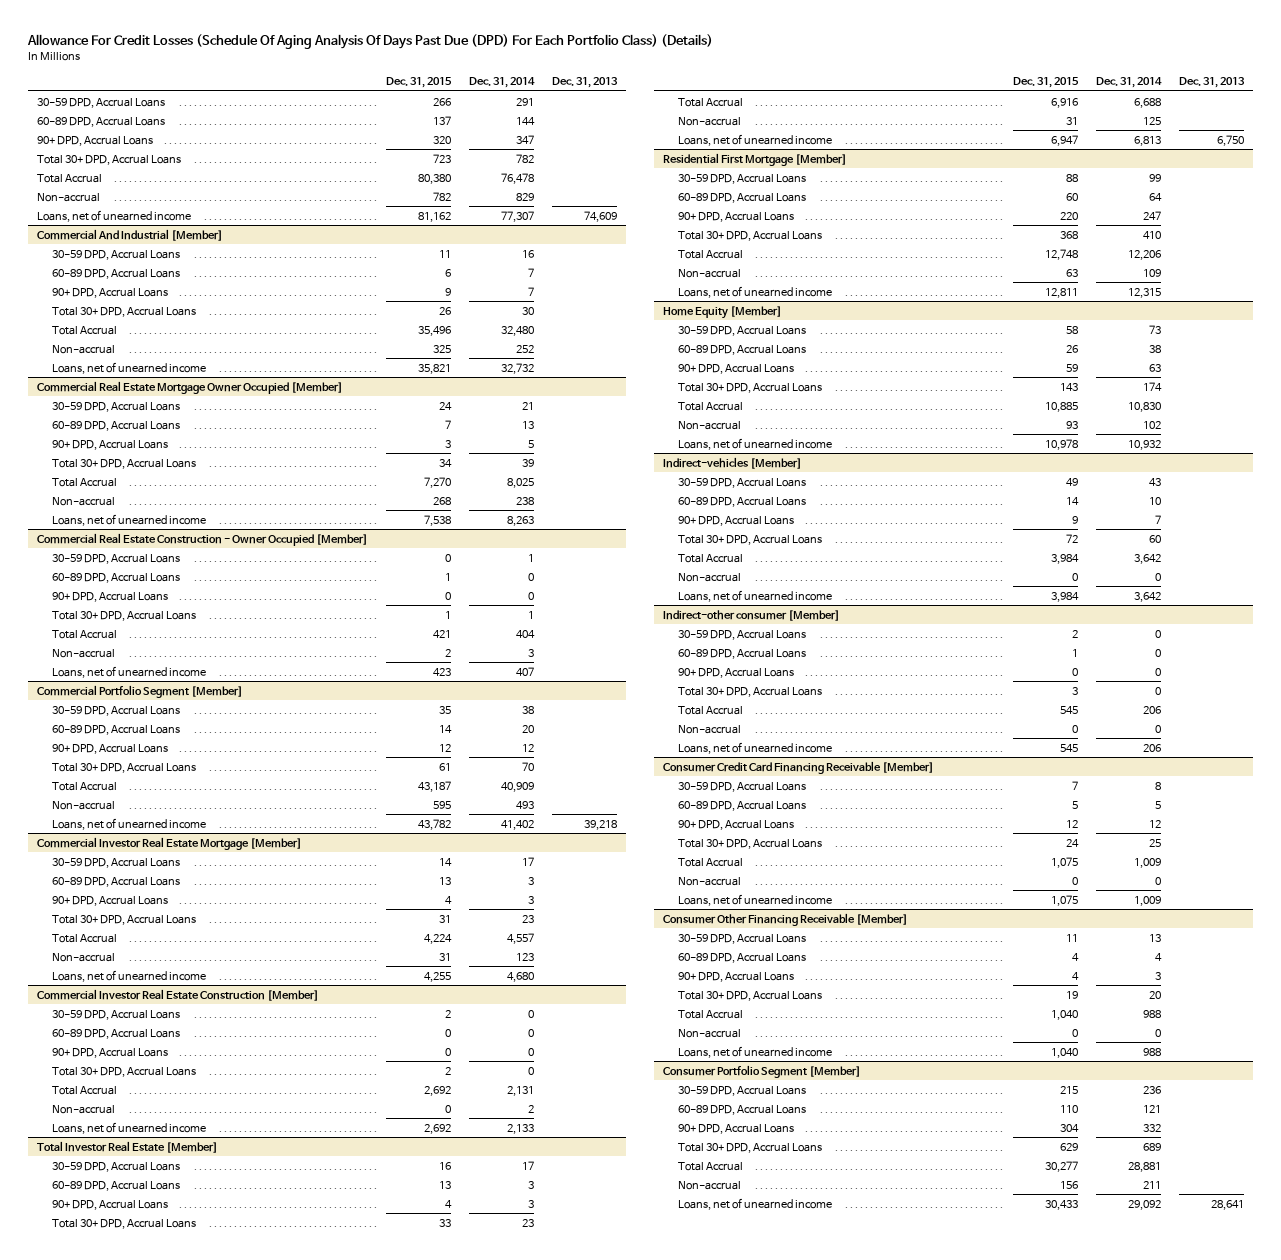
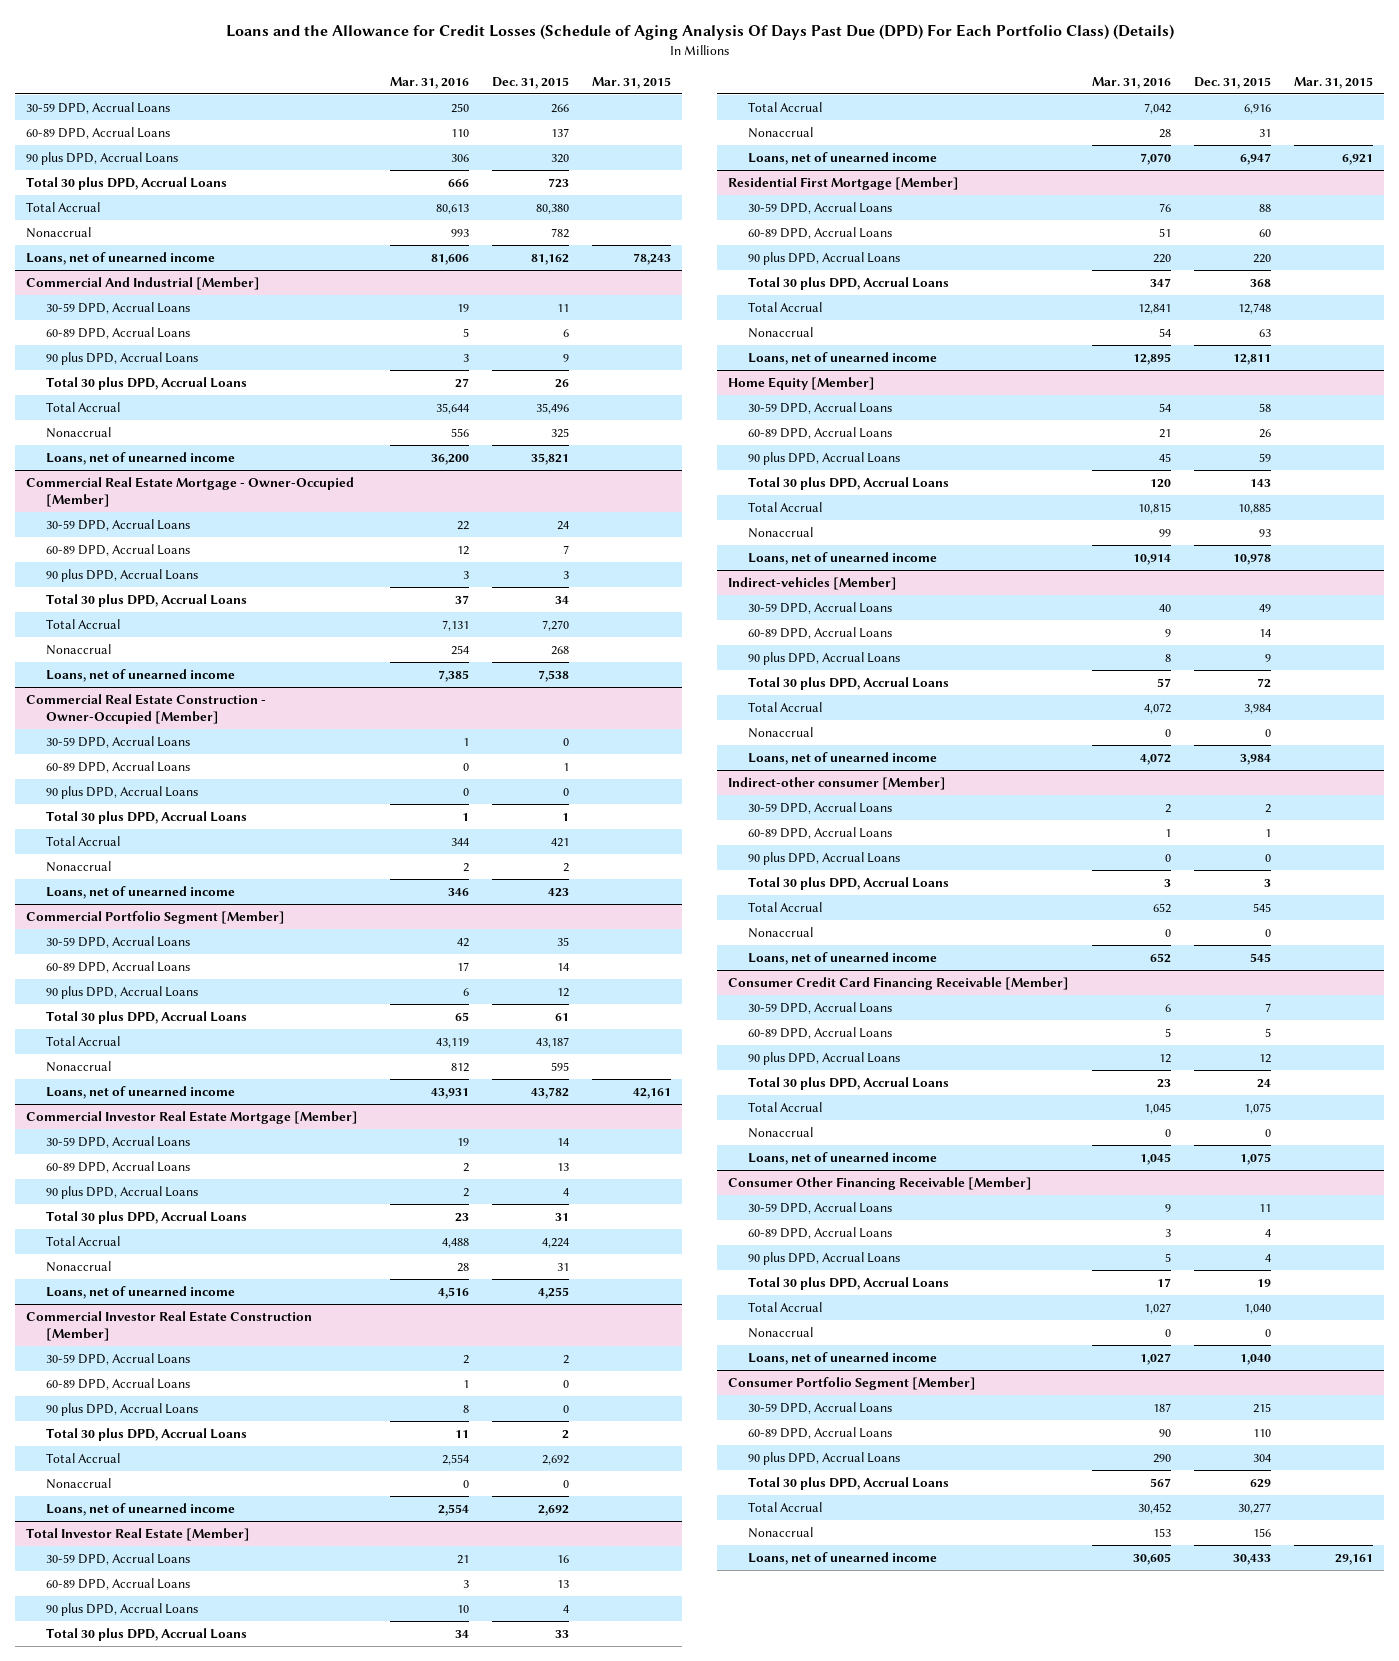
[26,34,713,50] Allowance For Credit Losses (Schedule Of Aging Analysis Of Days Past Due (DPD) For Each Portfolio Class) (Details) -> [225,24,1174,41] Loans and the Allowance for Credit Losses (Schedule of Aging Analysis Of Days Past Due (DPD) For Each Portfolio Class) (Details)
[469,77,536,89] Dec. 31, 2014 -> none
[552,77,619,89] Dec. 31, 2013 -> none
none -> [390,76,470,89] Mar. 31, 2016
none -> [591,76,671,89] Mar. 31, 2015
[36,135,153,146] 90+ DPD, Accrual Loans -> [26,151,179,165] 90 plus DPD, Accrual Loans
[36,154,181,165] Total 30+ DPD, Accrual Loans -> [26,176,228,190] Total 30 plus DPD, Accrual Loans
[36,192,100,202] Non-accrual -> [26,226,92,238] Nonaccrual
[51,287,168,298] 90+ DPD, Accrual Loans -> [45,351,198,365] 90 plus DPD, Accrual Loans
[51,306,196,317] Total 30+ DPD, Accrual Loans -> [45,376,247,390] Total 30 plus DPD, Accrual Loans
[51,344,115,354] Non-accrual -> [45,426,111,438] Nonaccrual
[36,380,343,394] Commercial Real Estate Mortgage Owner Occupied [Member] -> [26,476,355,508] Commercial Real Estate Mortgage - Owner-Occupied [Member]
[51,439,168,450] 90+ DPD, Accrual Loans -> [45,568,198,582] 90 plus DPD, Accrual Loans
[51,458,196,469] Total 30+ DPD, Accrual Loans -> [45,593,247,607] Total 30 plus DPD, Accrual Loans
[51,496,115,506] Non-accrual -> [45,643,111,655] Nonaccrual
[36,532,368,546] Commercial Real Estate Construction - Owner Occupied [Member] -> [26,693,267,725] Commercial Real Estate Construction - Owner-Occupied [Member]
[51,591,168,602] 90+ DPD, Accrual Loans -> [45,785,198,799] 90 plus DPD, Accrual Loans
[51,610,196,621] Total 30+ DPD, Accrual Loans -> [45,810,247,824] Total 30 plus DPD, Accrual Loans
[51,648,115,658] Non-accrual -> [45,860,111,872] Nonaccrual
[51,743,168,754] 90+ DPD, Accrual Loans -> [45,985,198,999] 90 plus DPD, Accrual Loans
[51,762,196,773] Total 30+ DPD, Accrual Loans -> [45,1010,247,1024] Total 30 plus DPD, Accrual Loans
[51,800,115,810] Non-accrual -> [45,1060,111,1072] Nonaccrual
[51,895,168,906] 90+ DPD, Accrual Loans -> [45,1185,198,1199] 90 plus DPD, Accrual Loans
[51,914,196,925] Total 30+ DPD, Accrual Loans -> [45,1210,247,1224] Total 30 plus DPD, Accrual Loans
[51,952,115,962] Non-accrual -> [45,1260,111,1272] Nonaccrual
[51,1047,168,1058] 90+ DPD, Accrual Loans -> [45,1402,198,1416] 90 plus DPD, Accrual Loans
[51,1066,196,1077] Total 30+ DPD, Accrual Loans -> [45,1427,247,1441] Total 30 plus DPD, Accrual Loans
[51,1104,115,1114] Non-accrual -> [45,1477,111,1489] Nonaccrual
[51,1199,168,1210] 90+ DPD, Accrual Loans -> [45,1602,198,1616] 90 plus DPD, Accrual Loans
[51,1218,196,1229] Total 30+ DPD, Accrual Loans -> [45,1627,247,1641] Total 30 plus DPD, Accrual Loans
[678,116,742,126] Non-accrual -> [747,126,813,138] Nonaccrual
[678,211,795,222] 90+ DPD, Accrual Loans -> [747,251,900,265] 90 plus DPD, Accrual Loans
[678,230,823,241] Total 30+ DPD, Accrual Loans -> [747,276,949,290] Total 30 plus DPD, Accrual Loans
[678,268,742,278] Non-accrual -> [747,326,813,338] Nonaccrual
[678,363,795,374] 90+ DPD, Accrual Loans -> [747,451,900,465] 90 plus DPD, Accrual Loans
[678,382,823,393] Total 30+ DPD, Accrual Loans -> [747,476,949,490] Total 30 plus DPD, Accrual Loans
[678,420,742,430] Non-accrual -> [747,526,813,538] Nonaccrual
[678,515,795,526] 90+ DPD, Accrual Loans -> [747,651,900,665] 90 plus DPD, Accrual Loans
[678,534,823,545] Total 30+ DPD, Accrual Loans -> [747,676,949,690] Total 30 plus DPD, Accrual Loans
[678,572,742,582] Non-accrual -> [747,726,813,738] Nonaccrual
[678,667,795,678] 90+ DPD, Accrual Loans -> [747,851,900,865] 90 plus DPD, Accrual Loans
[678,686,823,697] Total 30+ DPD, Accrual Loans -> [747,876,949,890] Total 30 plus DPD, Accrual Loans
[678,724,742,734] Non-accrual -> [747,926,813,938] Nonaccrual
[678,819,795,830] 90+ DPD, Accrual Loans -> [747,1051,900,1065] 90 plus DPD, Accrual Loans
[678,838,823,849] Total 30+ DPD, Accrual Loans -> [747,1076,949,1090] Total 30 plus DPD, Accrual Loans
[678,876,742,886] Non-accrual -> [747,1126,813,1138] Nonaccrual
[678,971,795,982] 90+ DPD, Accrual Loans -> [747,1251,900,1265] 90 plus DPD, Accrual Loans
[678,990,823,1001] Total 30+ DPD, Accrual Loans -> [747,1276,949,1290] Total 30 plus DPD, Accrual Loans
[678,1028,742,1038] Non-accrual -> [747,1326,813,1338] Nonaccrual
[678,1123,795,1134] 90+ DPD, Accrual Loans -> [747,1451,900,1465] 90 plus DPD, Accrual Loans
[678,1142,823,1153] Total 30+ DPD, Accrual Loans -> [747,1476,949,1490] Total 30 plus DPD, Accrual Loans
[678,1180,742,1190] Non-accrual -> [747,1526,813,1538] Nonaccrual

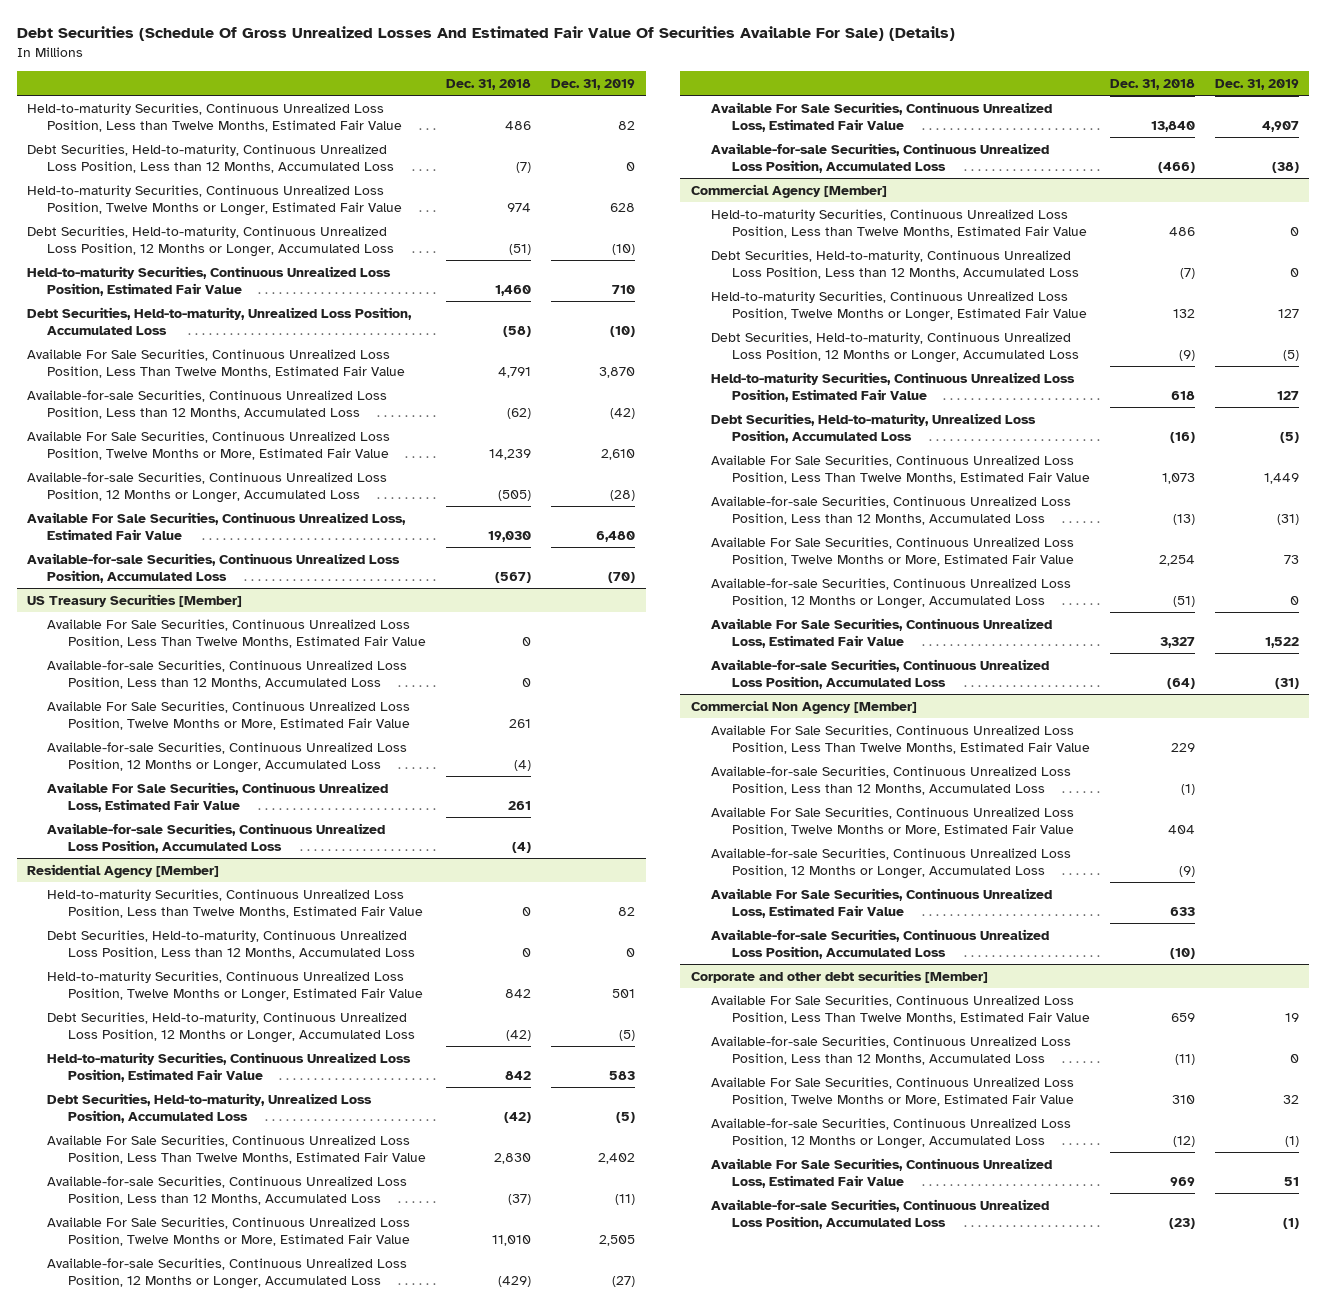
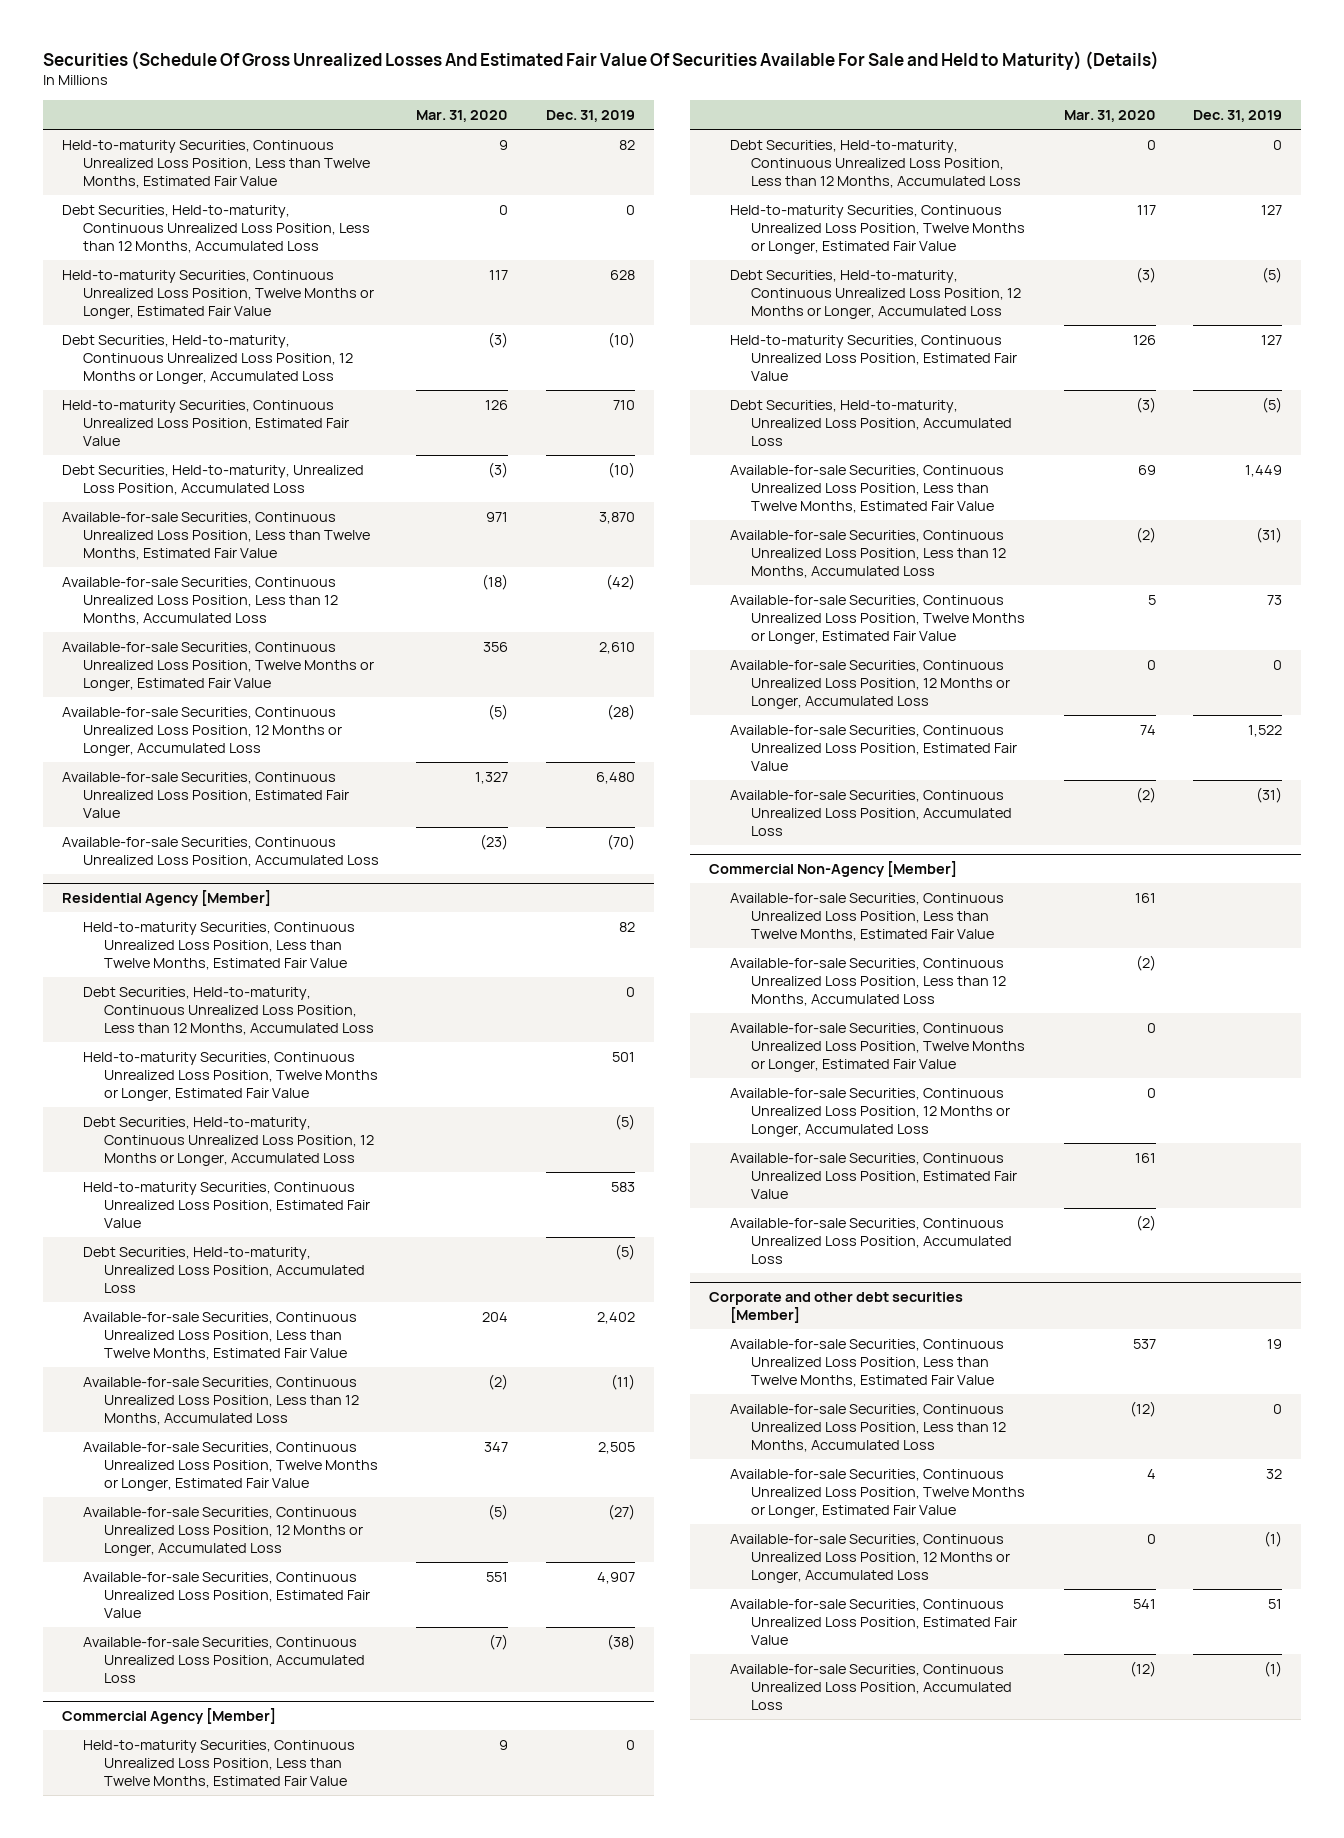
[16,26,955,42] Debt Securities (Schedule Of Gross Unrealized Losses And Estimated Fair Value Of Securities Available For Sale) (Details) -> [42,50,1159,70] Securities (Schedule Of Gross Unrealized Losses And Estimated Fair Value Of Securities Available For Sale and Held to Maturity) (Details)
[446,79,532,91] Dec. 31, 2018 -> none
none -> [416,110,509,123] Mar. 31, 2020
[26,348,406,378] Available For Sale Securities, Continuous Unrealized Loss Position, Less Than Twelve Months, Estimated Fair Value -> [61,512,370,561] Available-for-sale Securities, Continuous Unrealized Loss Position, Less than Twelve Months, Estimated Fair Value
[26,430,390,460] Available For Sale Securities, Continuous Unrealized Loss Position, Twelve Months or More, Estimated Fair Value -> [61,642,374,692] Available-for-sale Securities, Continuous Unrealized Loss Position, Twelve Months or Longer, Estimated Fair Value
[26,511,406,540] Available For Sale Securities, Continuous Unrealized Loss, Estimated Fair Value -> [61,772,349,819] Available-for-sale Securities, Continuous Unrealized Loss Position, Estimated Fair Value
[26,593,242,607] US Treasury Securities [Member] -> none
[47,618,427,648] Available For Sale Securities, Continuous Unrealized Loss Position, Less Than Twelve Months, Estimated Fair Value -> none
[47,659,408,689] Available-for-sale Securities, Continuous Unrealized Loss Position, Less than 12 Months, Accumulated Loss -> none
[47,700,411,730] Available For Sale Securities, Continuous Unrealized Loss Position, Twelve Months or More, Estimated Fair Value -> none
[47,741,408,773] Available-for-sale Securities, Continuous Unrealized Loss Position, 12 Months or Longer, Accumulated Loss -> none
[47,781,389,812] Available For Sale Securities, Continuous Unrealized Loss, Estimated Fair Value -> none
[47,822,386,853] Available-for-sale Securities, Continuous Unrealized Loss Position, Accumulated Loss -> none
[47,1134,427,1164] Available For Sale Securities, Continuous Unrealized Loss Position, Less Than Twelve Months, Estimated Fair Value -> [82,1312,357,1361] Available-for-sale Securities, Continuous Unrealized Loss Position, Less than Twelve Months, Estimated Fair Value
[47,1216,411,1246] Available For Sale Securities, Continuous Unrealized Loss Position, Twelve Months or More, Estimated Fair Value -> [82,1442,378,1492] Available-for-sale Securities, Continuous Unrealized Loss Position, Twelve Months or Longer, Estimated Fair Value
[711,101,1053,132] Available For Sale Securities, Continuous Unrealized Loss, Estimated Fair Value -> [82,1572,370,1619] Available-for-sale Securities, Continuous Unrealized Loss Position, Estimated Fair Value
[711,454,1090,484] Available For Sale Securities, Continuous Unrealized Loss Position, Less Than Twelve Months, Estimated Fair Value -> [730,465,1005,514] Available-for-sale Securities, Continuous Unrealized Loss Position, Less than Twelve Months, Estimated Fair Value
[711,536,1075,566] Available For Sale Securities, Continuous Unrealized Loss Position, Twelve Months or More, Estimated Fair Value -> [730,595,1026,645] Available-for-sale Securities, Continuous Unrealized Loss Position, Twelve Months or Longer, Estimated Fair Value
[711,617,1053,648] Available For Sale Securities, Continuous Unrealized Loss, Estimated Fair Value -> [730,725,1018,772] Available-for-sale Securities, Continuous Unrealized Loss Position, Estimated Fair Value
[690,699,917,714] Commercial Non Agency [Member] -> [709,861,958,878] Commercial Non-Agency [Member]
[711,724,1090,754] Available For Sale Securities, Continuous Unrealized Loss Position, Less Than Twelve Months, Estimated Fair Value -> [730,893,1005,942] Available-for-sale Securities, Continuous Unrealized Loss Position, Less than Twelve Months, Estimated Fair Value
[711,806,1075,836] Available For Sale Securities, Continuous Unrealized Loss Position, Twelve Months or More, Estimated Fair Value -> [730,1023,1026,1073] Available-for-sale Securities, Continuous Unrealized Loss Position, Twelve Months or Longer, Estimated Fair Value
[711,887,1053,918] Available For Sale Securities, Continuous Unrealized Loss, Estimated Fair Value -> [730,1153,1018,1200] Available-for-sale Securities, Continuous Unrealized Loss Position, Estimated Fair Value
[711,994,1090,1024] Available For Sale Securities, Continuous Unrealized Loss Position, Less Than Twelve Months, Estimated Fair Value -> [730,1339,1005,1388] Available-for-sale Securities, Continuous Unrealized Loss Position, Less than Twelve Months, Estimated Fair Value
[711,1076,1075,1106] Available For Sale Securities, Continuous Unrealized Loss Position, Twelve Months or More, Estimated Fair Value -> [730,1469,1026,1519] Available-for-sale Securities, Continuous Unrealized Loss Position, Twelve Months or Longer, Estimated Fair Value
[711,1157,1053,1188] Available For Sale Securities, Continuous Unrealized Loss, Estimated Fair Value -> [730,1599,1018,1646] Available-for-sale Securities, Continuous Unrealized Loss Position, Estimated Fair Value

